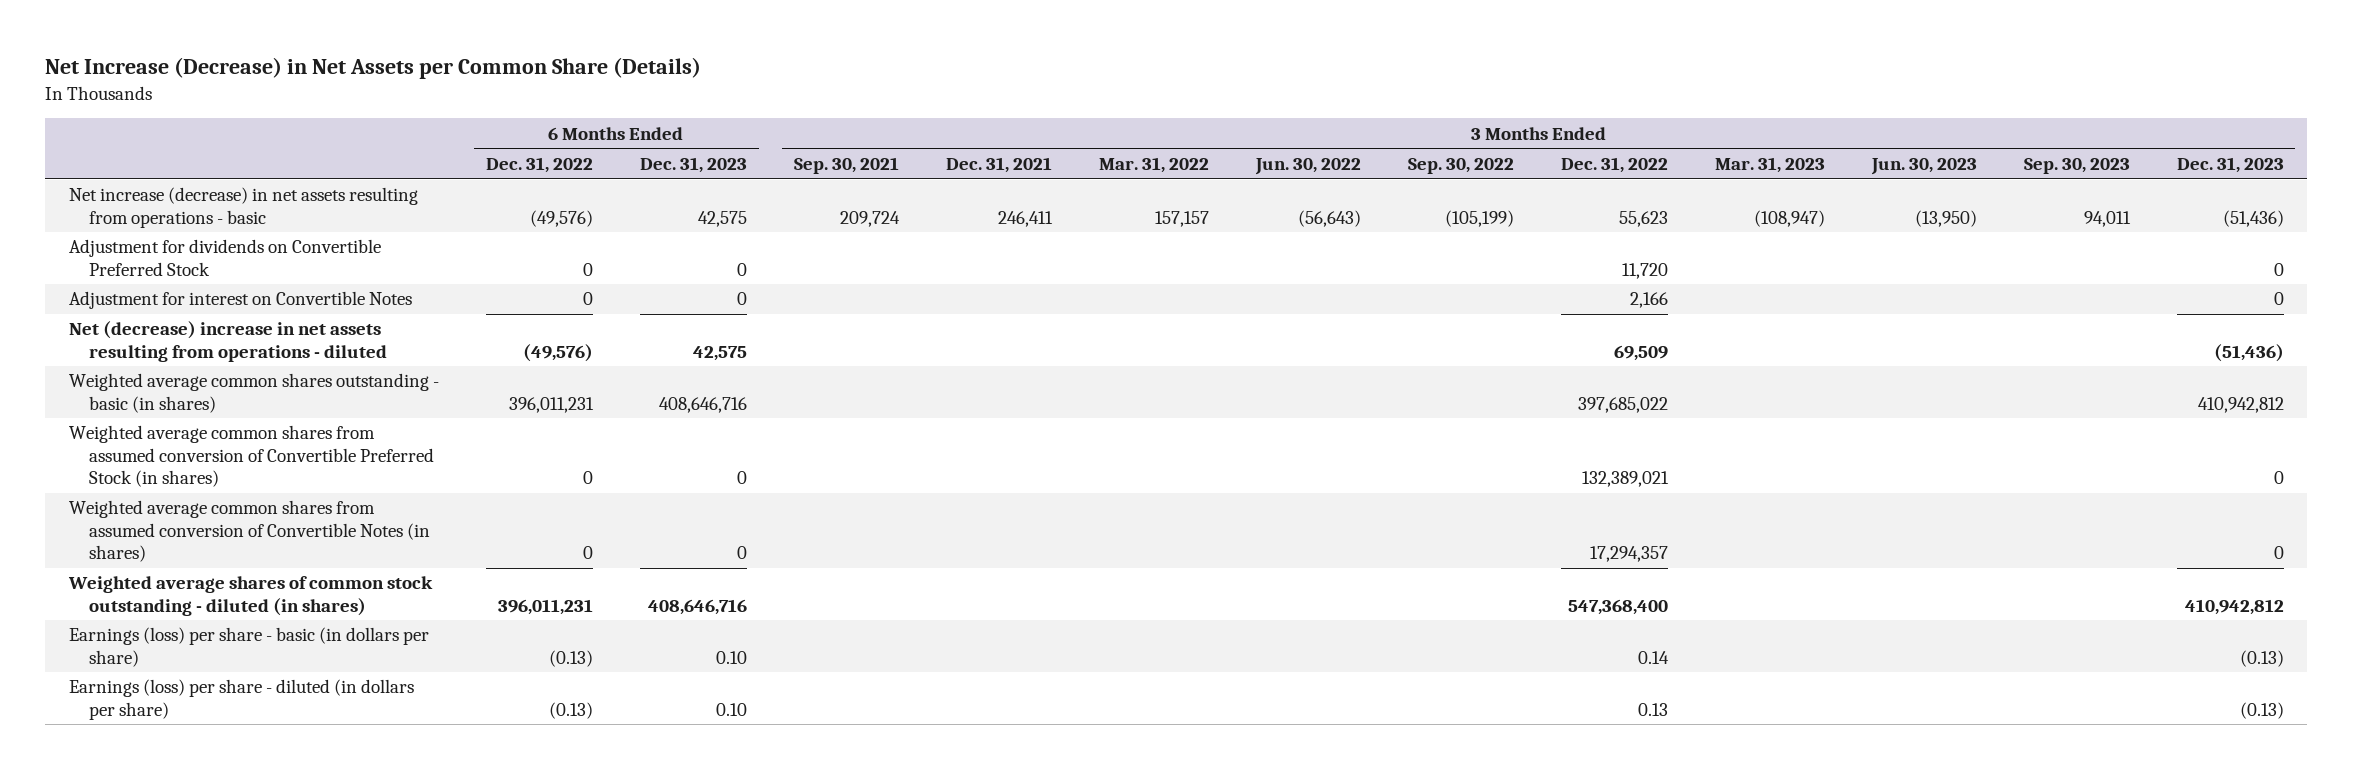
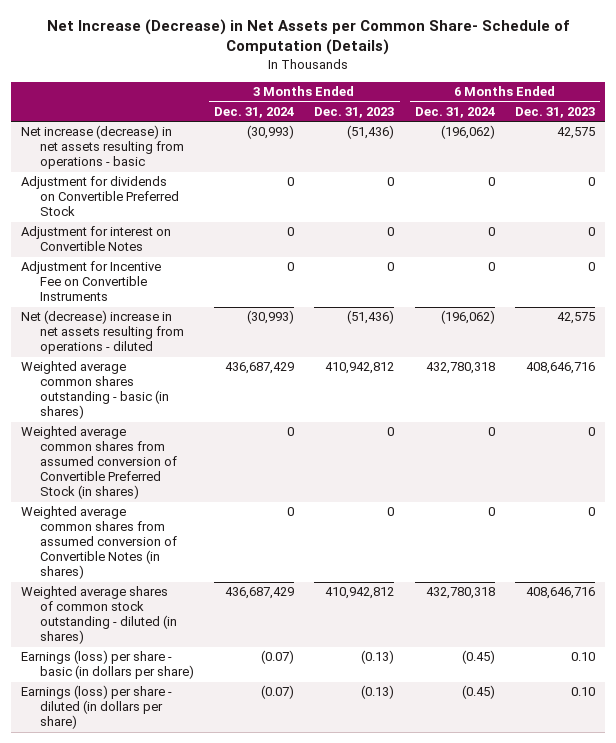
[45,57,702,80] Net Increase (Decrease) in Net Assets per Common Share (Details) -> [47,18,570,56] Net Increase (Decrease) in Net Assets per Common Share- Schedule of Computation (Details)
[485,156,593,173] Dec. 31, 2022 -> none
[793,156,899,174] Sep. 30, 2021 -> none
[945,156,1052,173] Dec. 31, 2021 -> none
[1098,156,1209,173] Mar. 31, 2022 -> none
[1254,157,1361,175] Jun. 30, 2022 -> none
[1407,157,1514,174] Sep. 30, 2022 -> none
[1560,156,1668,173] Dec. 31, 2022 -> none
[1714,156,1825,173] Mar. 31, 2023 -> none
[1870,157,1977,175] Jun. 30, 2023 -> none
[2023,157,2130,174] Sep. 30, 2023 -> none
none -> [214,106,295,118] Dec. 31, 2024
none -> [414,106,495,118] Dec. 31, 2024
none -> [20,261,161,302] Adjustment for Incentive Fee on Convertible Instruments

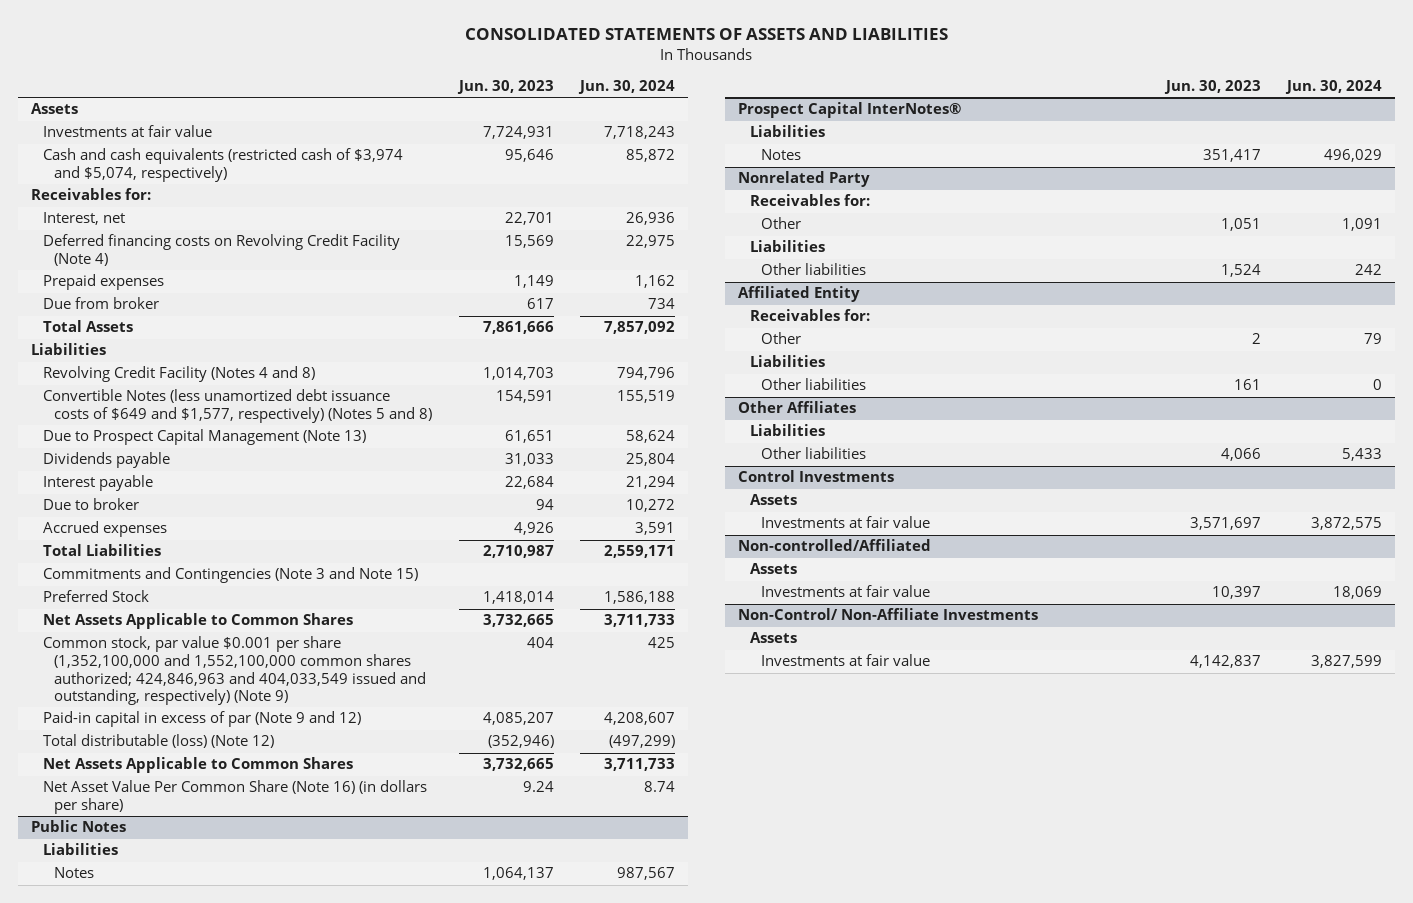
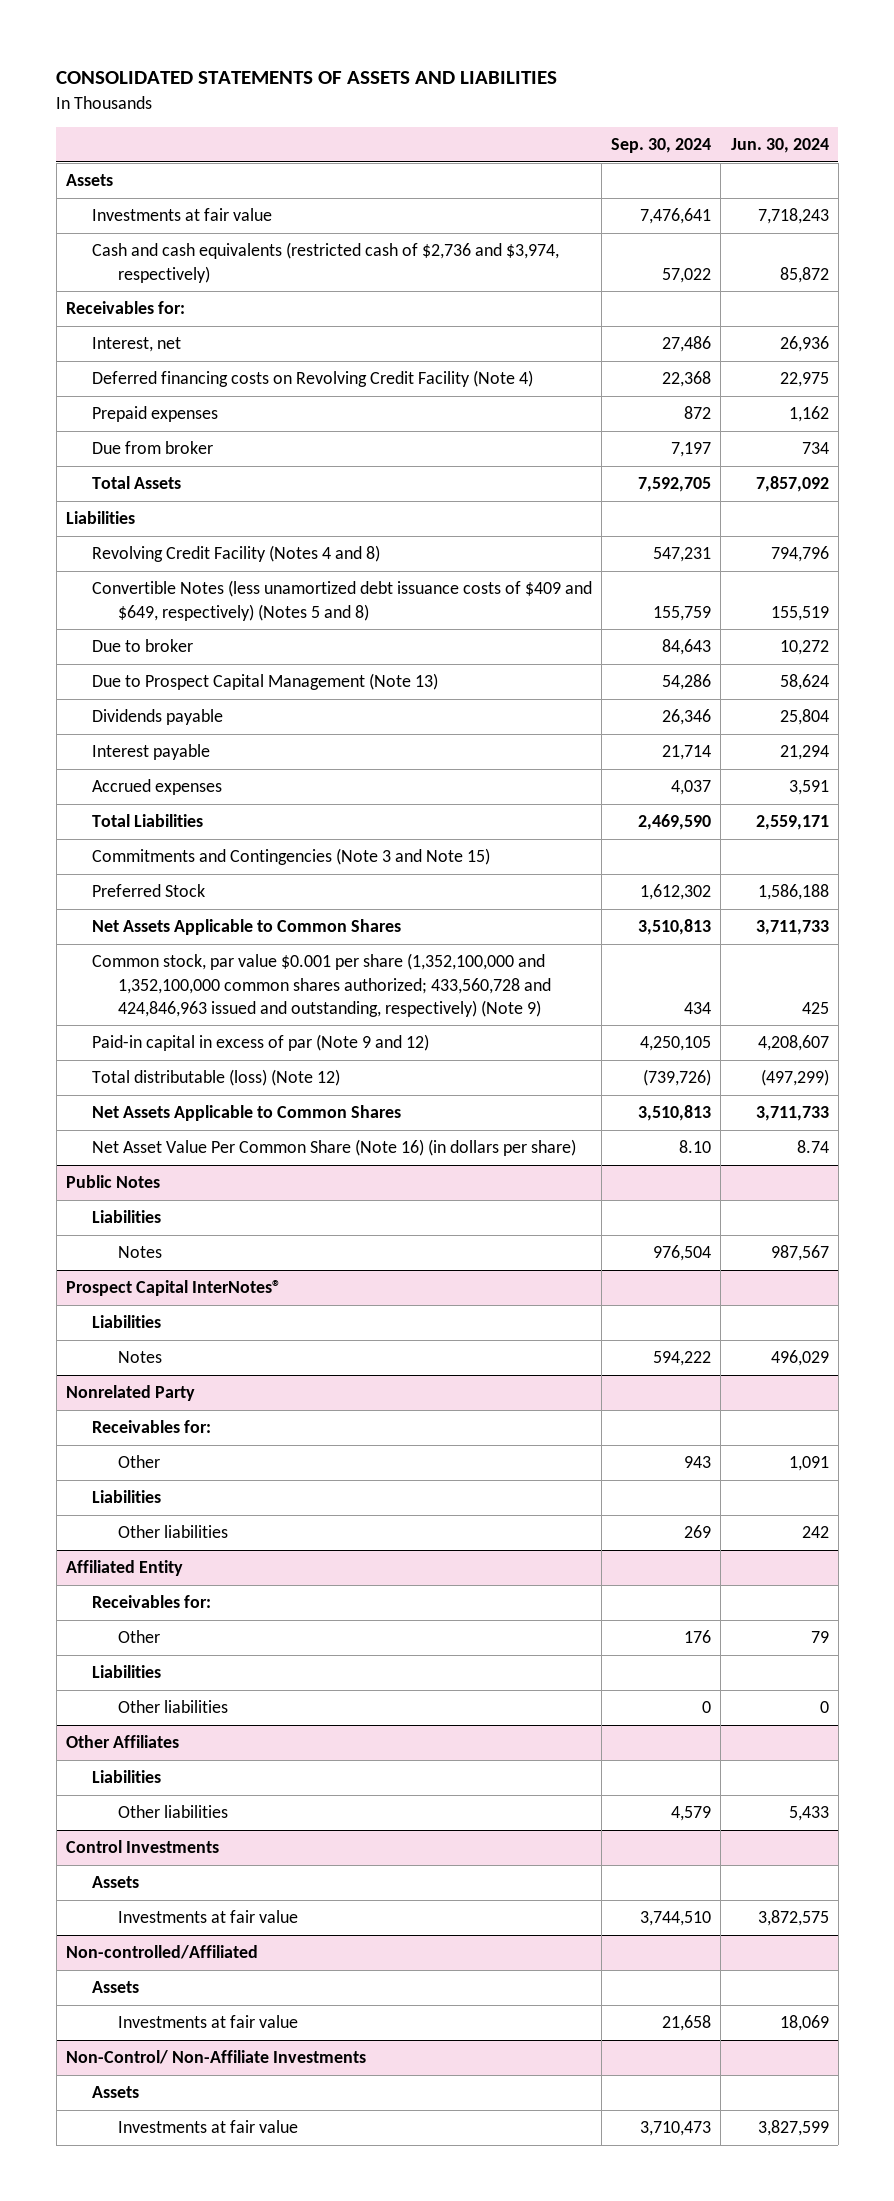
[456,80,554,95] Jun. 30, 2023 -> none
none -> [611,138,712,154] Sep. 30, 2024
[42,148,403,183] Cash and cash equivalents (restricted cash of $3,974 and $5,074, respectively) -> [91,242,559,283] Cash and cash equivalents (restricted cash of $2,736 and $3,974, respectively)
[42,389,433,424] Convertible Notes (less unamortized debt issuance costs of $649 and $1,577, respectively) (Notes 5 and 8) -> [91,580,592,621] Convertible Notes (less unamortized debt issuance costs of $409 and $649, respectively) (Notes 5 and 8)
[42,498,139,511] Due to broker -> [91,639,193,653] Due to broker
[42,636,427,706] Common stock, par value $0.001 per share (1,352,100,000 and 1,552,100,000 common shares authorized; 424,846,963 and 404,033,549 issued and outstanding, respectively) (Note 9) -> [91,953,551,1017] Common stock, par value $0.001 per share (1,352,100,000 and 1,352,100,000 common shares authorized; 433,560,728 and 424,846,963 issued and outstanding, respectively) (Note 9)

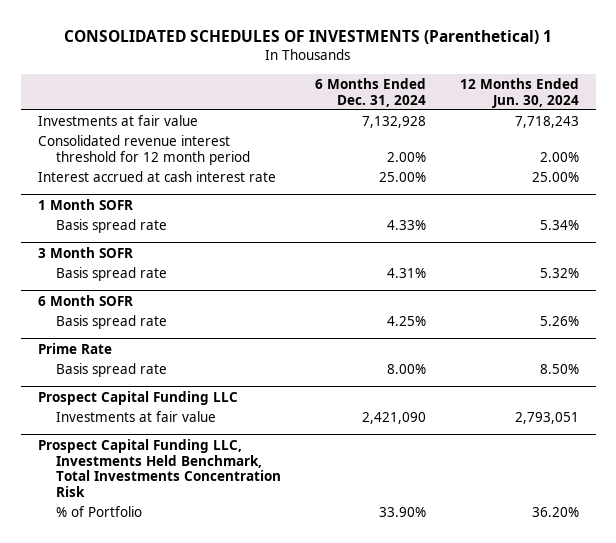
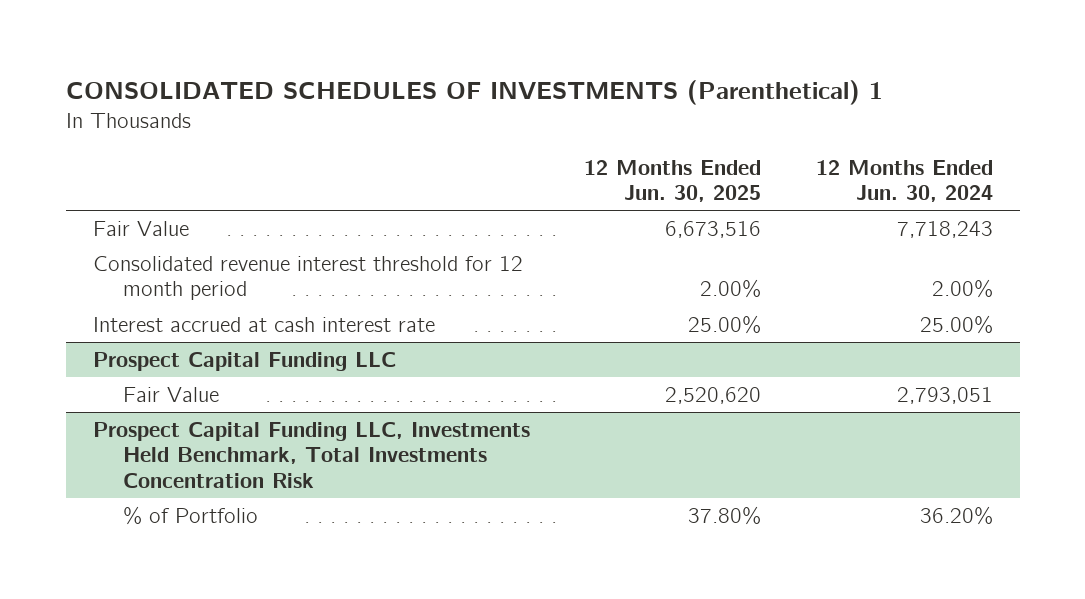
[315,77,427,107] 6 Months Ended Dec. 31, 2024 -> none
none -> [584,159,762,202] 12 Months Ended Jun. 30, 2025
[37,114,198,126] Investments at fair value -> [92,221,189,237] Fair Value
[37,198,133,210] 1 Month SOFR -> none
[56,218,168,233] Basis spread rate -> none
[37,246,133,258] 3 Month SOFR -> none
[56,266,168,281] Basis spread rate -> none
[37,294,133,306] 6 Month SOFR -> none
[56,314,168,329] Basis spread rate -> none
[37,342,112,354] Prime Rate -> none
[56,362,168,377] Basis spread rate -> none
[56,410,217,422] Investments at fair value -> [123,387,220,403] Fair Value

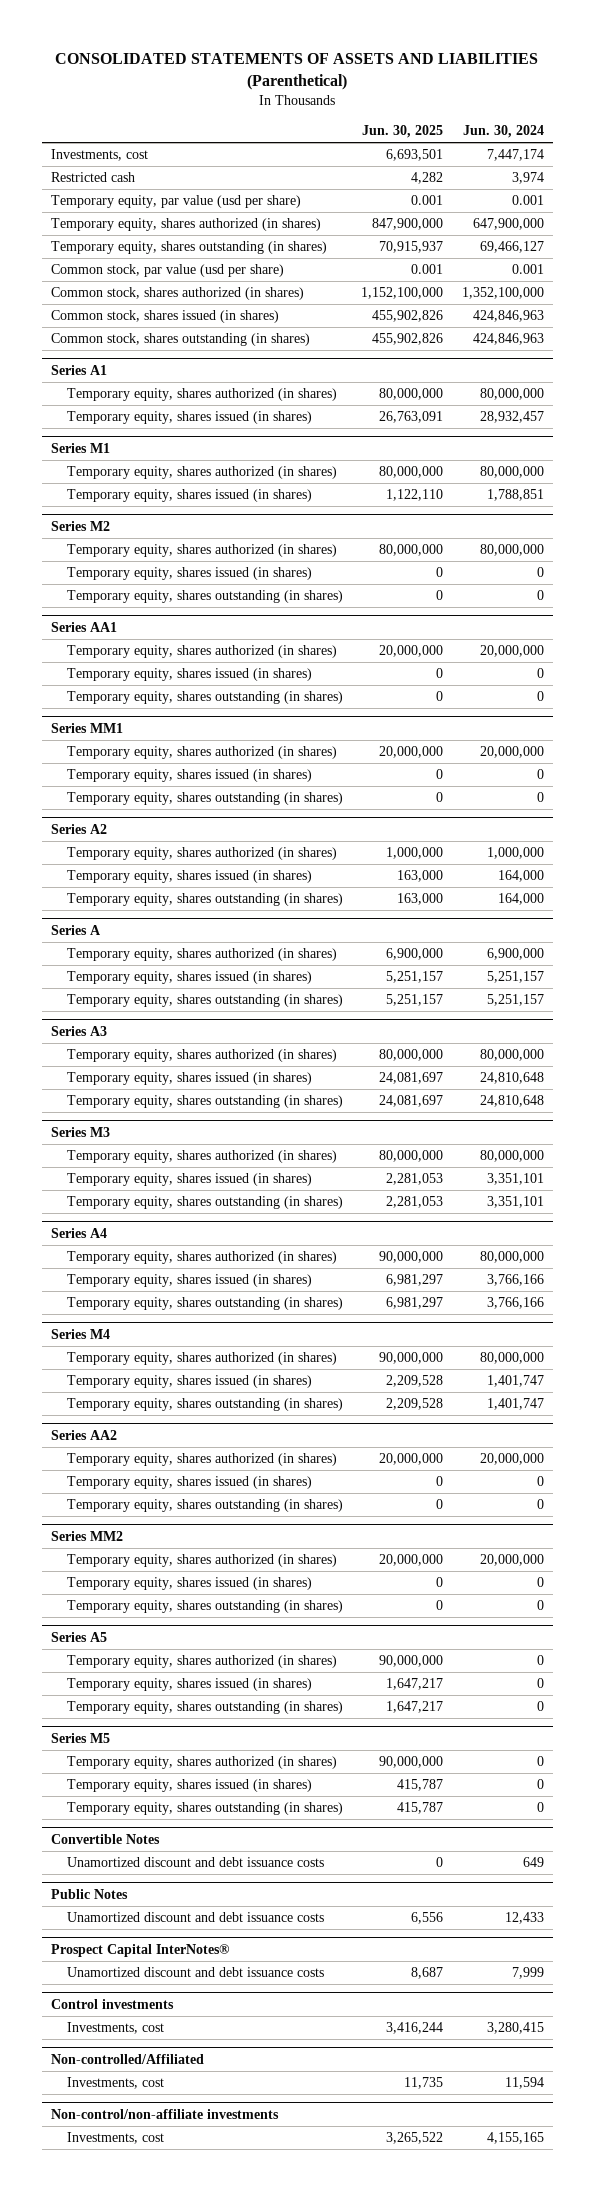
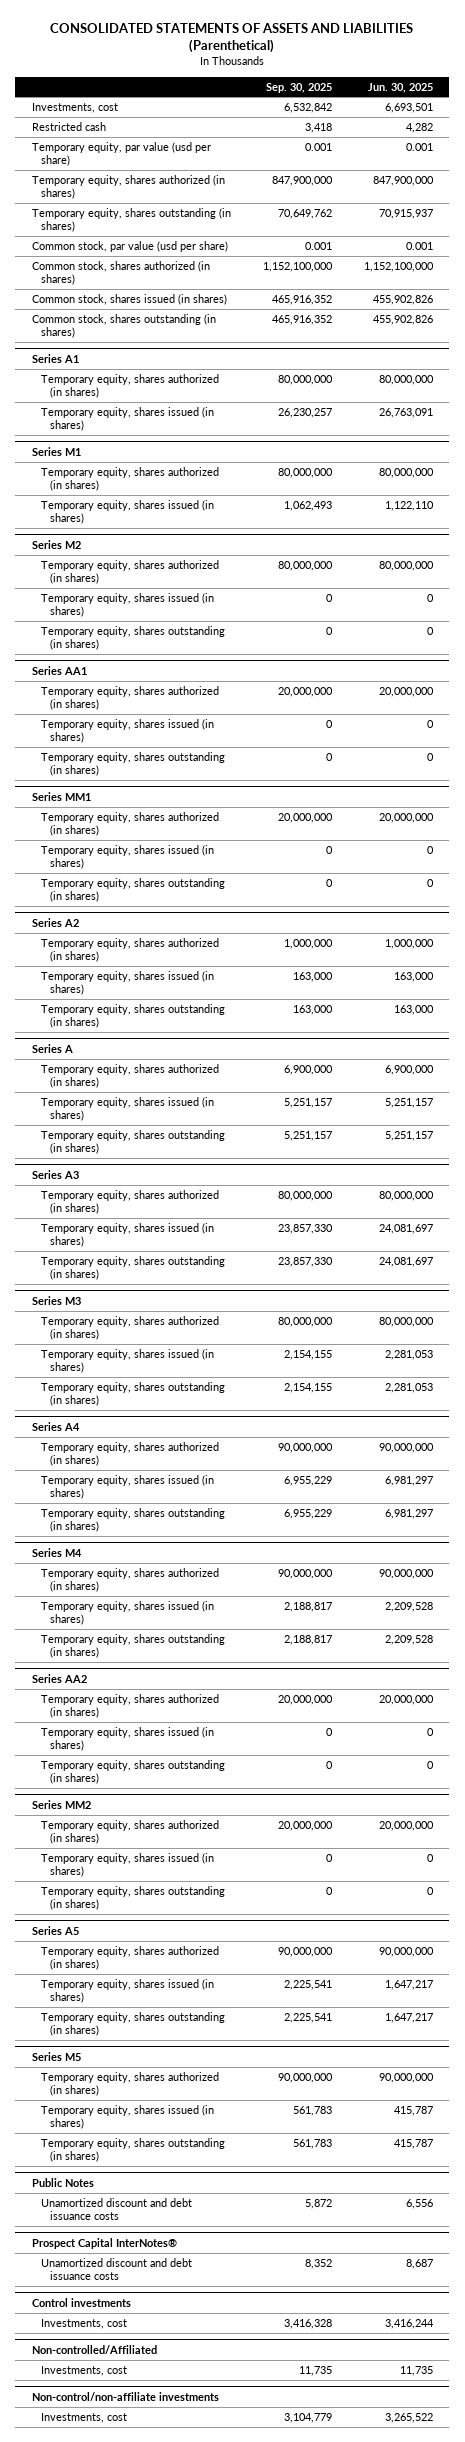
[462,124,544,138] Jun. 30, 2024 -> none
none -> [265,82,332,93] Sep. 30, 2025
[50,1833,160,1844] Convertible Notes -> none
[66,1857,324,1868] Unamortized discount and debt issuance costs -> none

